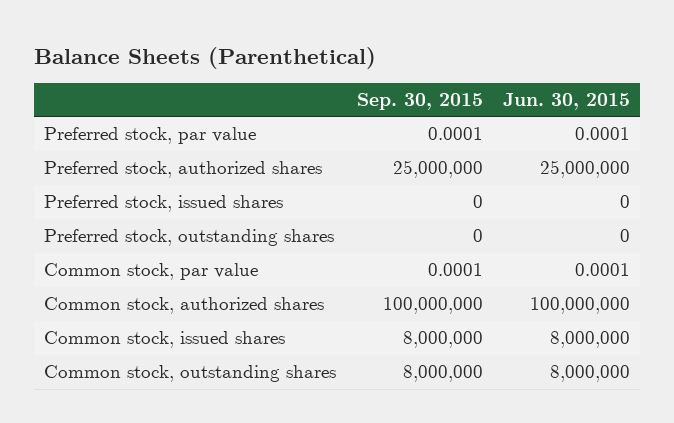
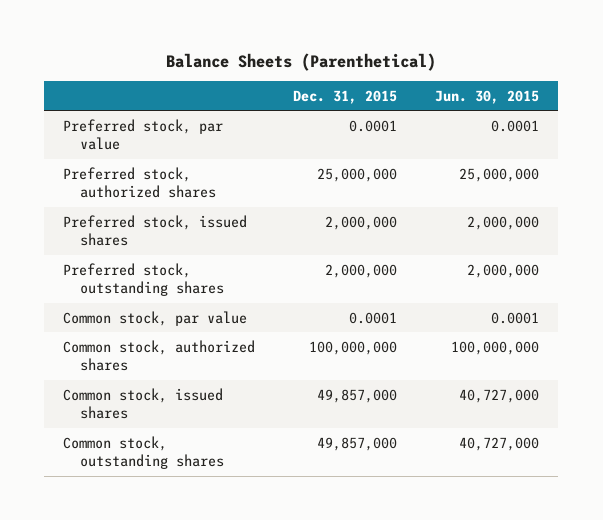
[356,93,483,111] Sep. 30, 2015 -> none
none -> [293,89,398,104] Dec. 31, 2015
[619,195,630,209] 0 -> [467,215,540,230] 2,000,000
[619,229,630,243] 0 -> [467,263,540,278] 2,000,000
[549,331,630,349] 8,000,000 -> [459,388,540,403] 40,727,000
[549,365,630,383] 8,000,000 -> [459,436,540,451] 40,727,000

